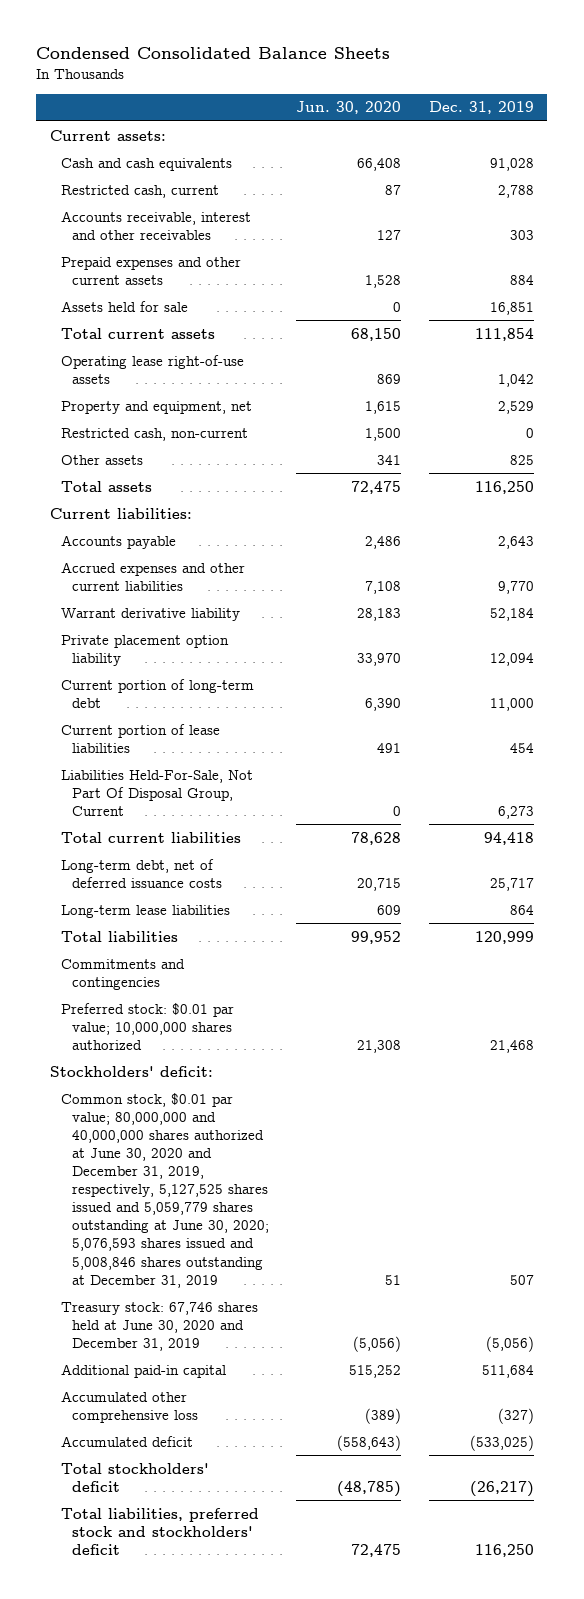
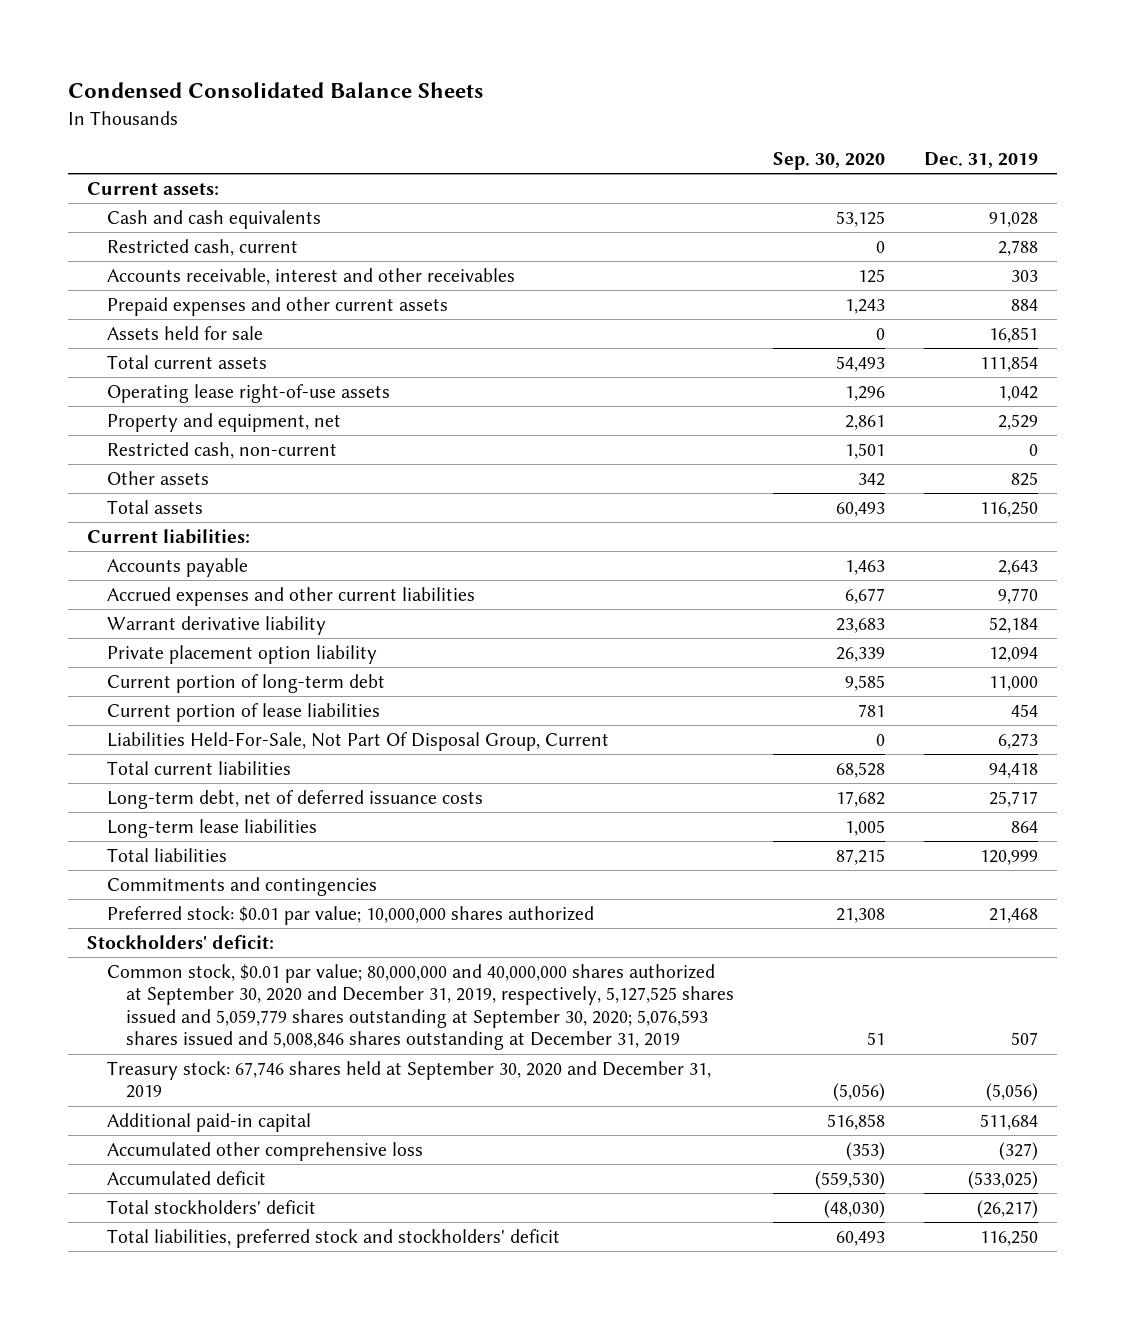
[296,101,402,115] Jun. 30, 2020 -> none
none -> [773,151,886,170] Sep. 30, 2020
[60,1092,269,1288] Common stock, $0.01 par value; 80,000,000 and 40,000,000 shares authorized at June 30, 2020 and December 31, 2019, respectively, 5,127,525 shares issued and 5,059,779 shares outstanding at June 30, 2020; 5,076,593 shares issued and 5,008,846 shares outstanding at December 31, 2019 -> [106,963,735,1051] Common stock, $0.01 par value; 80,000,000 and 40,000,000 shares authorized at September 30, 2020 and December 31, 2019, respectively, 5,127,525 shares issued and 5,059,779 shares outstanding at September 30, 2020; 5,076,593 shares issued and 5,008,846 shares outstanding at December 31, 2019
[60,1301,258,1351] Treasury stock: 67,746 shares held at June 30, 2020 and December 31, 2019 -> [106,1060,711,1099] Treasury stock: 67,746 shares held at September 30, 2020 and December 31, 2019

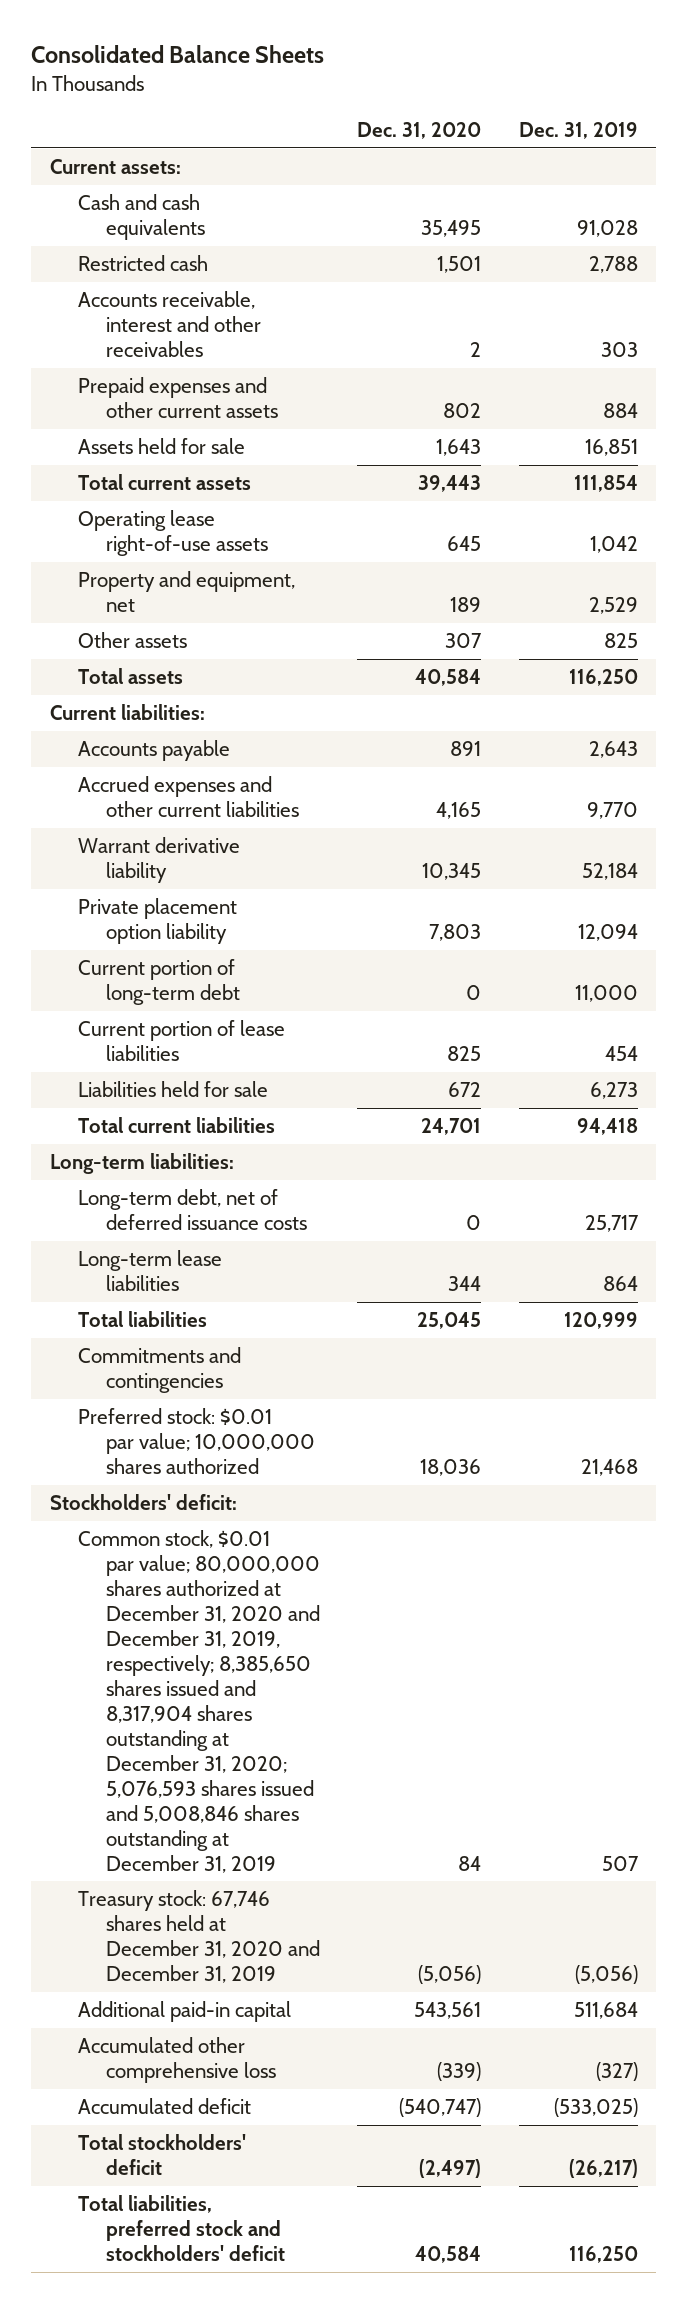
[67,82,483,99] Condensed Consolidated Balance Sheets -> [31,45,325,64] Consolidated Balance Sheets
[773,151,886,170] Sep. 30, 2020 -> none
none -> [357,121,482,139] Dec. 31, 2020
[106,238,298,256] Restricted cash, current -> [77,255,208,272] Restricted cash
[106,441,337,459] Restricted cash, non-current -> none
[106,731,609,751] Liabilities Held-For-Sale, Not Part Of Disposal Group, Current -> [77,1081,268,1098] Liabilities held for sale
none -> [50,1153,235,1175] Long-term liabilities:
[106,963,735,1051] Common stock, $0.01 par value; 80,000,000 and 40,000,000 shares authorized at September 30, 2020 and December 31, 2019, respectively, 5,127,525 shares issued and 5,059,779 shares outstanding at September 30, 2020; 5,076,593 shares issued and 5,008,846 shares outstanding at December 31, 2019 -> [77,1530,320,1873] Common stock, $0.01 par value; 80,000,000 shares authorized at December 31, 2020 and December 31, 2019, respectively; 8,385,650 shares issued and 8,317,904 shares outstanding at December 31, 2020; 5,076,593 shares issued and 5,008,846 shares outstanding at December 31, 2019
[106,1060,711,1099] Treasury stock: 67,746 shares held at September 30, 2020 and December 31, 2019 -> [77,1890,320,1984] Treasury stock: 67,746 shares held at December 31, 2020 and December 31, 2019

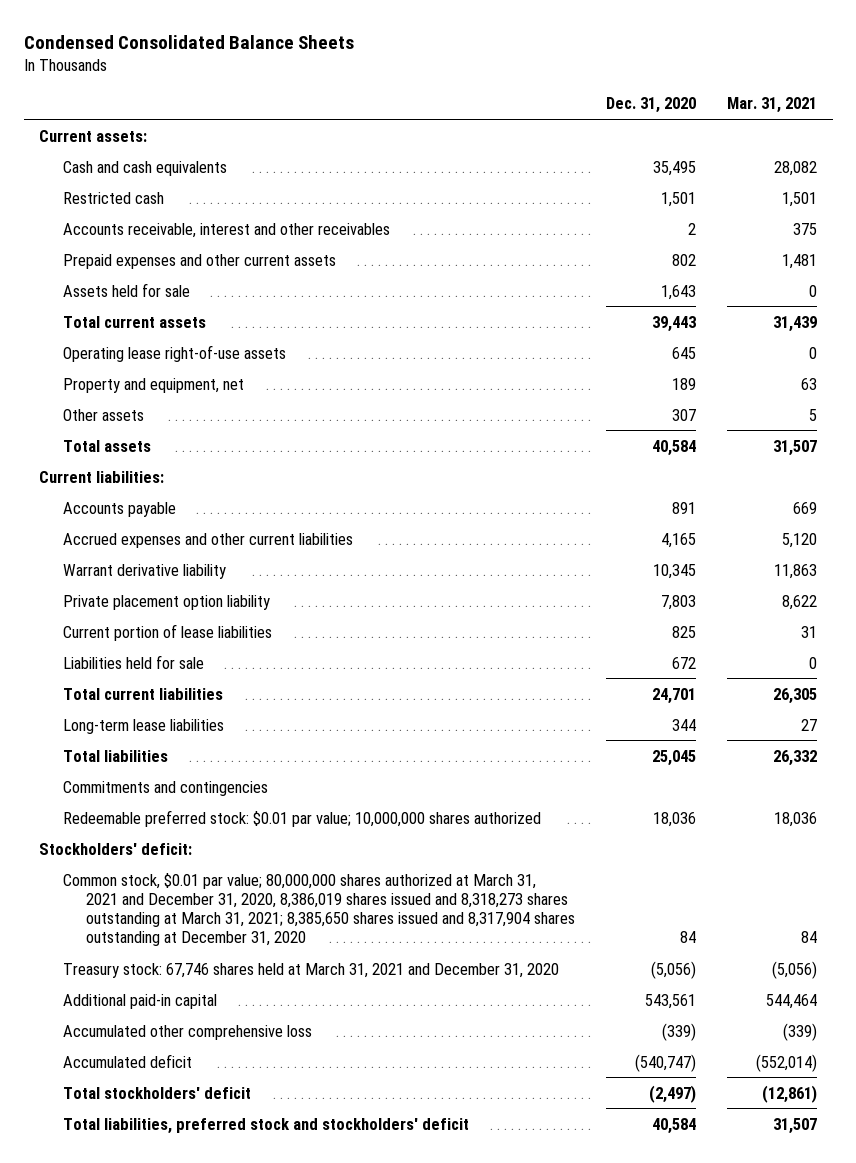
[31,45,325,64] Consolidated Balance Sheets -> [23,35,354,50] Condensed Consolidated Balance Sheets
[518,121,638,139] Dec. 31, 2019 -> none
none -> [727,97,818,114] Mar. 31, 2021
[77,959,240,1006] Current portion of long-term debt -> none
[50,1153,235,1175] Long-term liabilities: -> none
[77,1189,307,1231] Long-term debt, net of deferred issuance costs -> none
[77,1408,315,1475] Preferred stock: $0.01 par value; 10,000,000 shares authorized -> [62,809,541,827] Redeemable preferred stock: $0.01 par value; 10,000,000 shares authorized
[77,1530,320,1873] Common stock, $0.01 par value; 80,000,000 shares authorized at December 31, 2020 and December 31, 2019, respectively; 8,385,650 shares issued and 8,317,904 shares outstanding at December 31, 2020; 5,076,593 shares issued and 5,008,846 shares outstanding at December 31, 2019 -> [62,872,576,946] Common stock, $0.01 par value; 80,000,000 shares authorized at March 31, 2021 and December 31, 2020, 8,386,019 shares issued and 8,318,273 shares outstanding at March 31, 2021; 8,385,650 shares issued and 8,317,904 shares outstanding at December 31, 2020
[77,1890,320,1984] Treasury stock: 67,746 shares held at December 31, 2020 and December 31, 2019 -> [62,962,559,978] Treasury stock: 67,746 shares held at March 31, 2021 and December 31, 2020

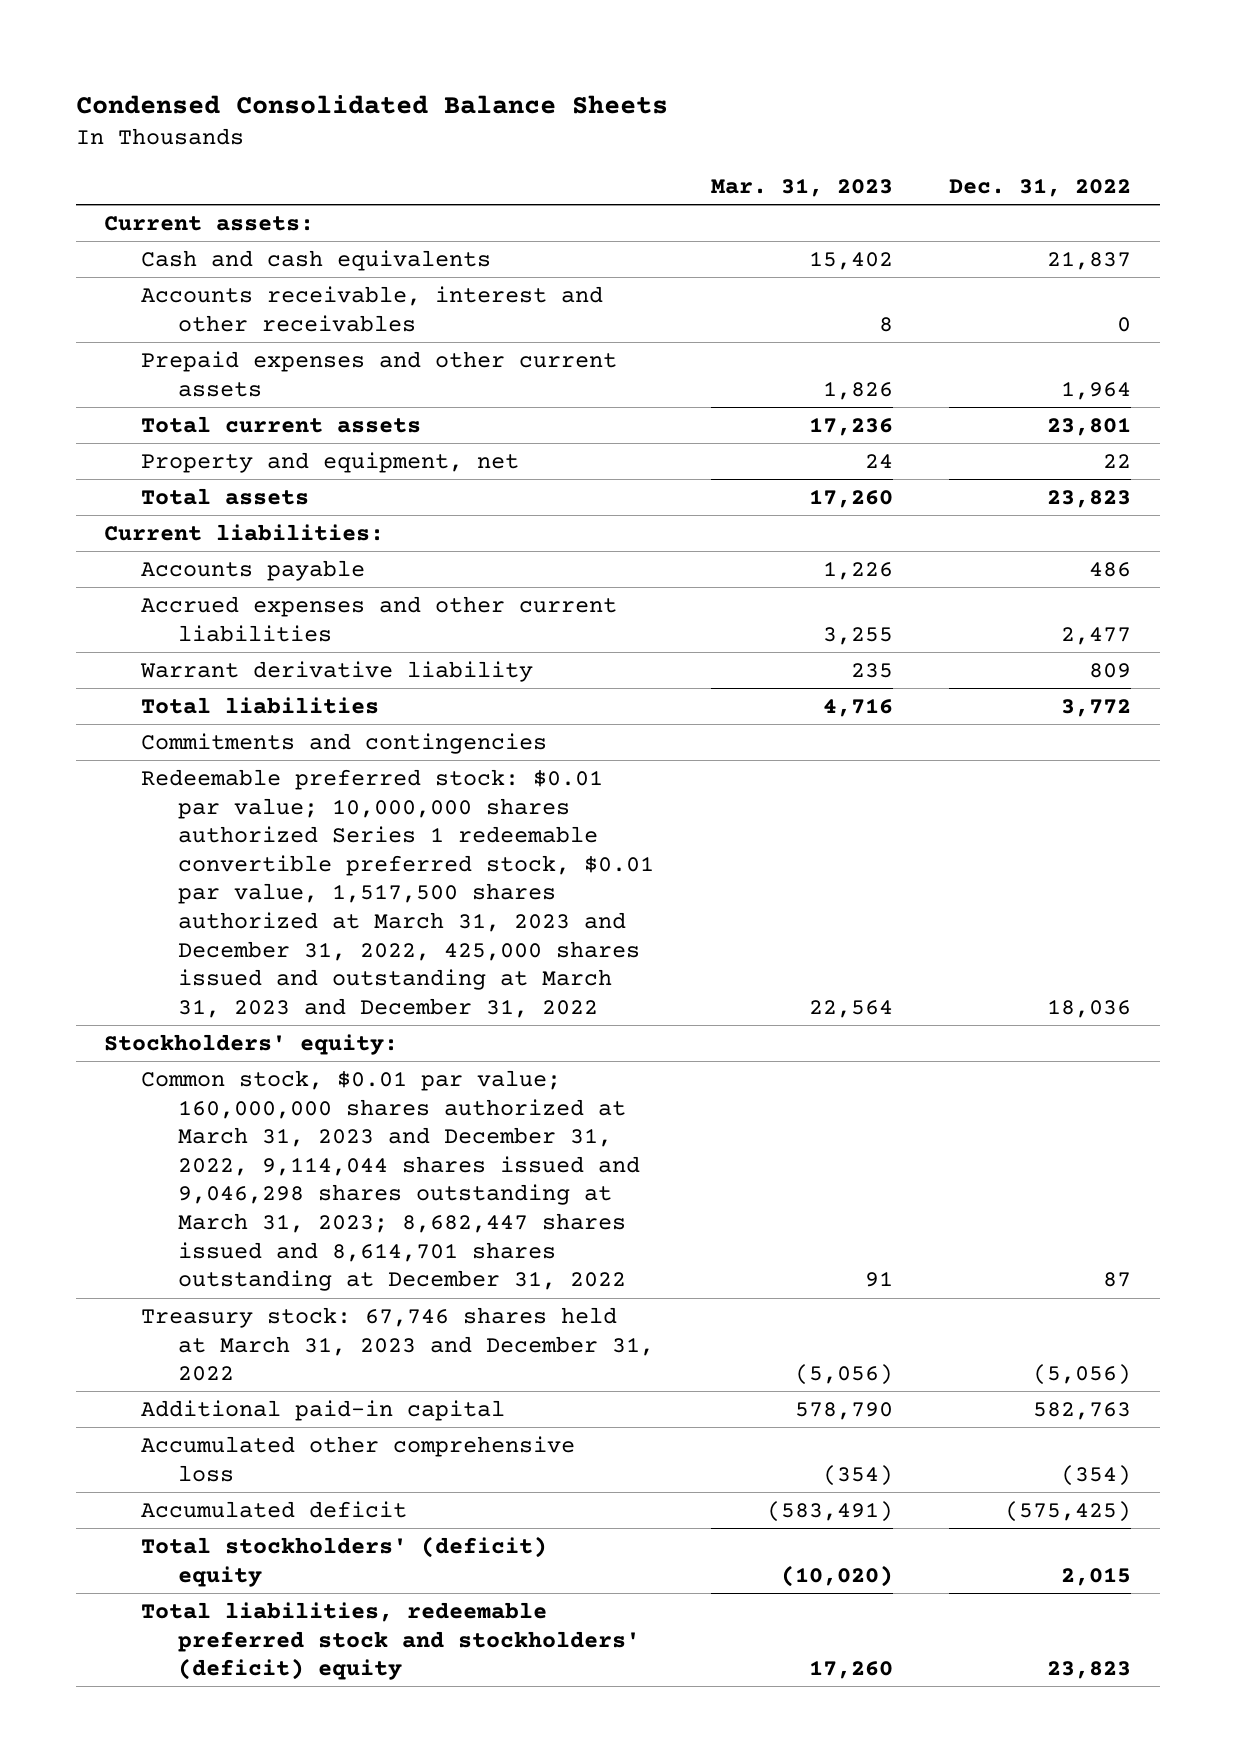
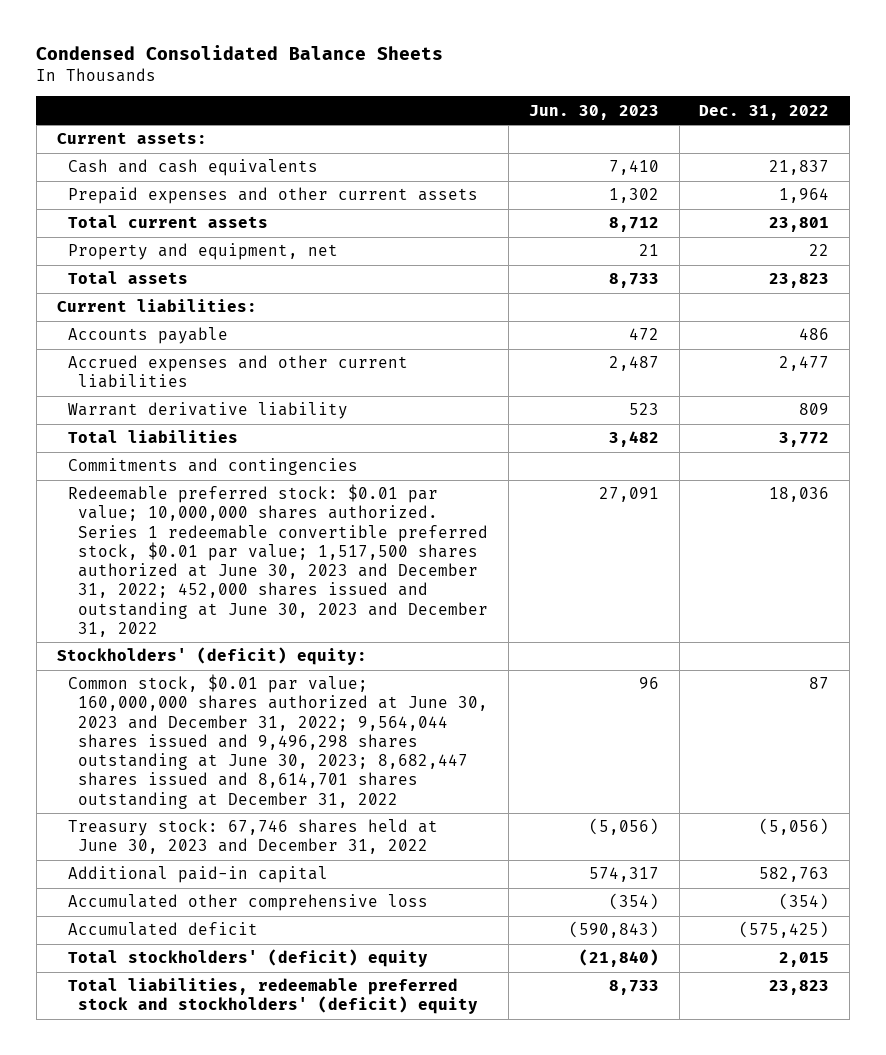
[710,177,893,197] Mar. 31, 2023 -> none
none -> [528,104,659,120] Jun. 30, 2023
[141,285,604,332] Accounts receivable, interest and other receivables -> none
[141,768,655,1018] Redeemable preferred stock: $0.01 par value; 10,000,000 shares authorized Series 1 redeemable convertible preferred stock, $0.01 par value, 1,517,500 shares authorized at March 31, 2023 and December 31, 2022, 425,000 shares issued and outstanding at March 31, 2023 and December 31, 2022 -> [67,484,489,637] Redeemable preferred stock: $0.01 par value; 10,000,000 shares authorized. Series 1 redeemable convertible preferred stock, $0.01 par value; 1,517,500 shares authorized at June 30, 2023 and December 31, 2022; 452,000 shares issued and outstanding at June 30, 2023 and December 31, 2022
[104,1033,399,1055] Stockholders' equity: -> [56,647,367,666] Stockholders' (deficit) equity:
[141,1069,641,1292] Common stock, $0.01 par value; 160,000,000 shares authorized at March 31, 2023 and December 31, 2022, 9,114,044 shares issued and 9,046,298 shares outstanding at March 31, 2023; 8,682,447 shares issued and 8,614,701 shares outstanding at December 31, 2022 -> [67,674,489,809] Common stock, $0.01 par value; 160,000,000 shares authorized at June 30, 2023 and December 31, 2022; 9,564,044 shares issued and 9,496,298 shares outstanding at June 30, 2023; 8,682,447 shares issued and 8,614,701 shares outstanding at December 31, 2022
[141,1306,655,1382] Treasury stock: 67,746 shares held at March 31, 2023 and December 31, 2022 -> [67,819,438,855] Treasury stock: 67,746 shares held at June 30, 2023 and December 31, 2022

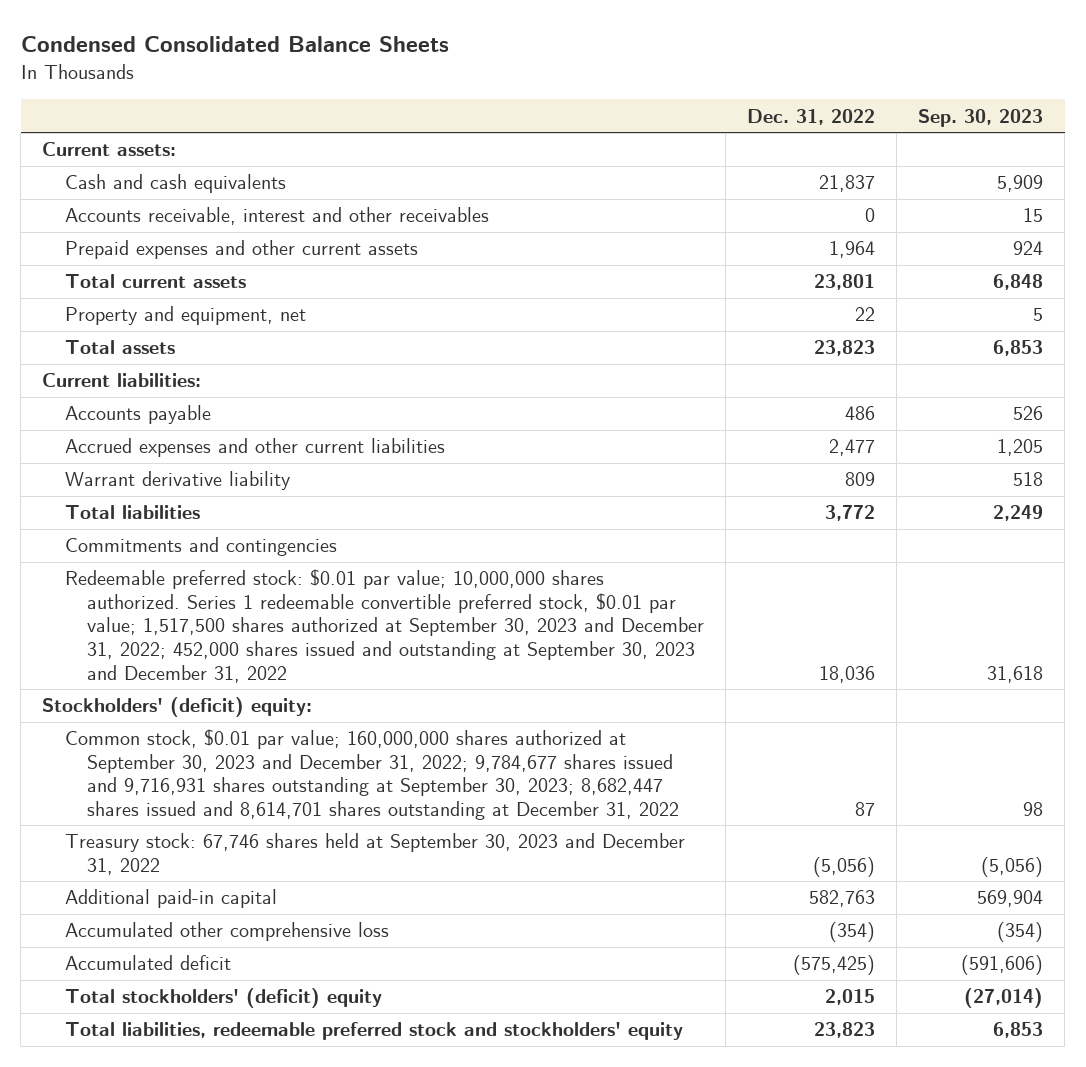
[528,104,659,120] Jun. 30, 2023 -> none
none -> [918,108,1044,127] Sep. 30, 2023
none -> [64,207,489,226] Accounts receivable, interest and other receivables
[67,484,489,637] Redeemable preferred stock: $0.01 par value; 10,000,000 shares authorized. Series 1 redeemable convertible preferred stock, $0.01 par value; 1,517,500 shares authorized at June 30, 2023 and December 31, 2022; 452,000 shares issued and outstanding at June 30, 2023 and December 31, 2022 -> [64,569,705,683] Redeemable preferred stock: $0.01 par value; 10,000,000 shares authorized. Series 1 redeemable convertible preferred stock, $0.01 par value; 1,517,500 shares authorized at September 30, 2023 and December 31, 2022; 452,000 shares issued and outstanding at September 30, 2023 and December 31, 2022
[67,674,489,809] Common stock, $0.01 par value; 160,000,000 shares authorized at June 30, 2023 and December 31, 2022; 9,564,044 shares issued and 9,496,298 shares outstanding at June 30, 2023; 8,682,447 shares issued and 8,614,701 shares outstanding at December 31, 2022 -> [64,729,680,821] Common stock, $0.01 par value; 160,000,000 shares authorized at September 30, 2023 and December 31, 2022; 9,784,677 shares issued and 9,716,931 shares outstanding at September 30, 2023; 8,682,447 shares issued and 8,614,701 shares outstanding at December 31, 2022
[67,819,438,855] Treasury stock: 67,746 shares held at June 30, 2023 and December 31, 2022 -> [64,833,685,875] Treasury stock: 67,746 shares held at September 30, 2023 and December 31, 2022
[67,978,479,1015] Total liabilities, redeemable preferred stock and stockholders' (deficit) equity -> [64,1022,683,1041] Total liabilities, redeemable preferred stock and stockholders' equity

